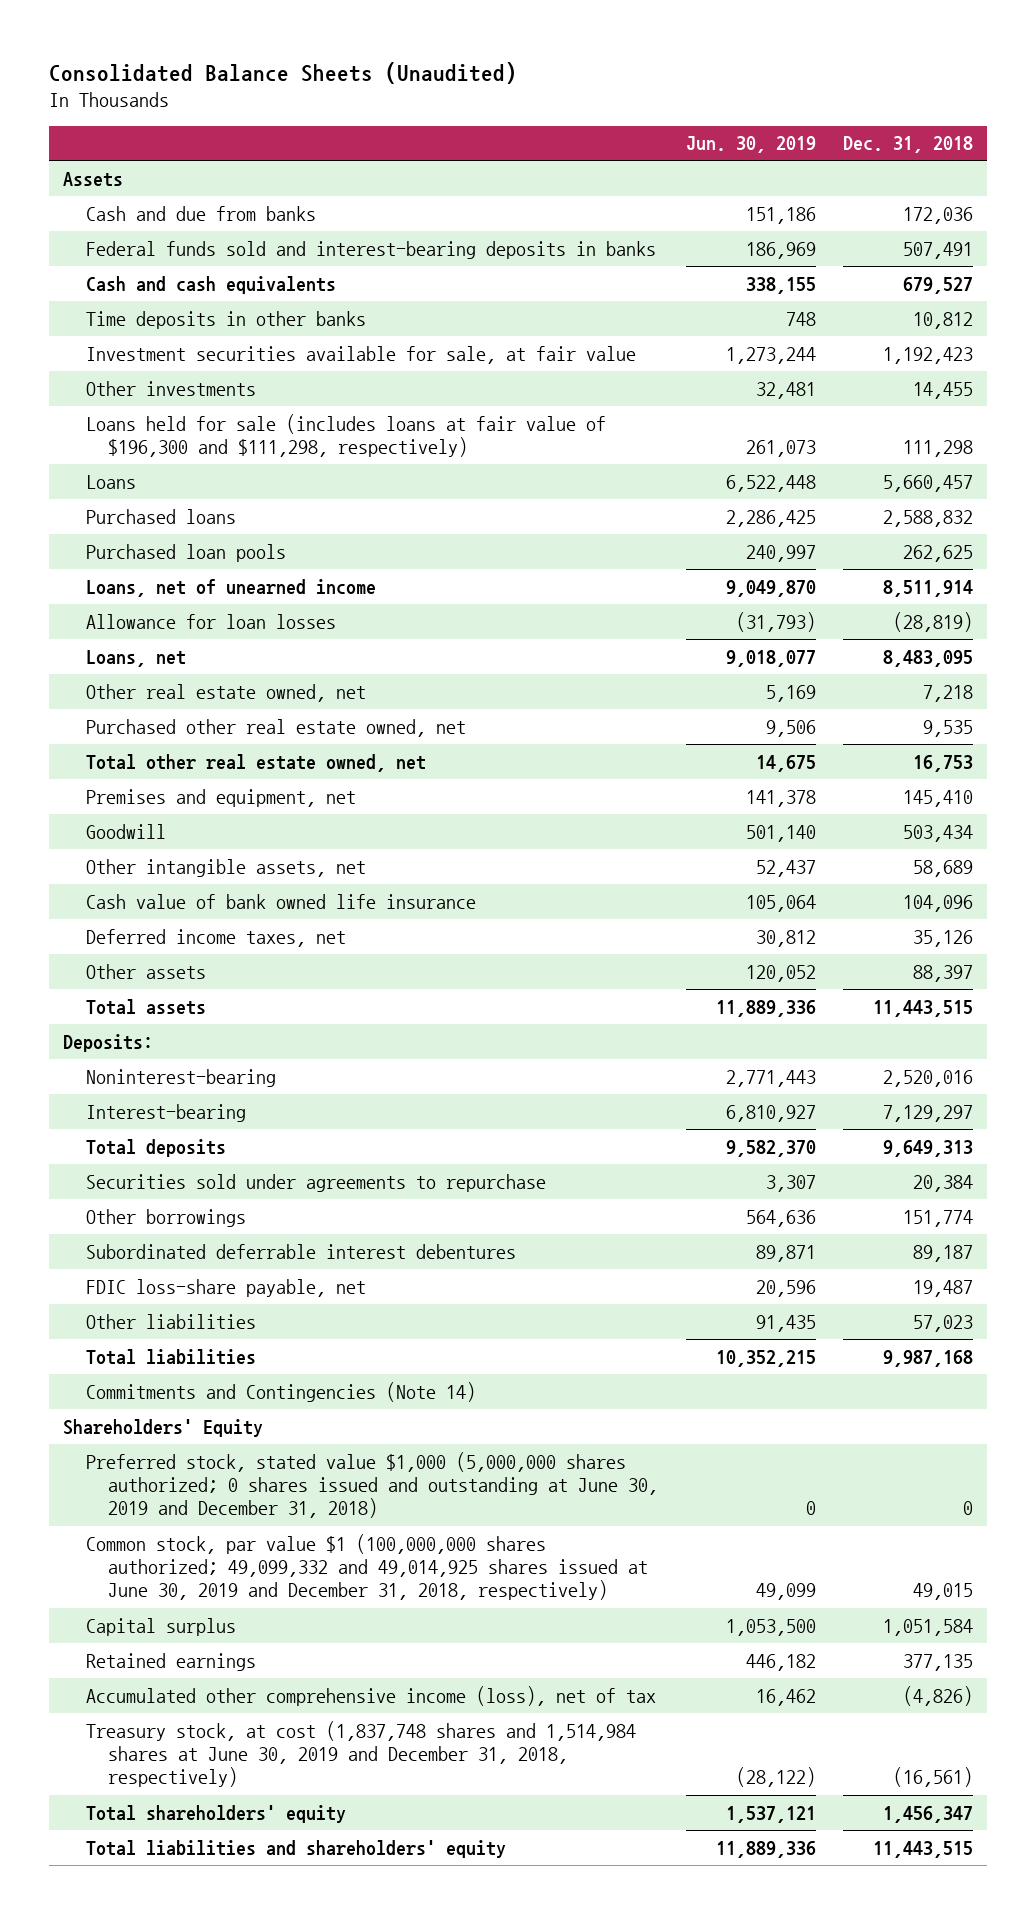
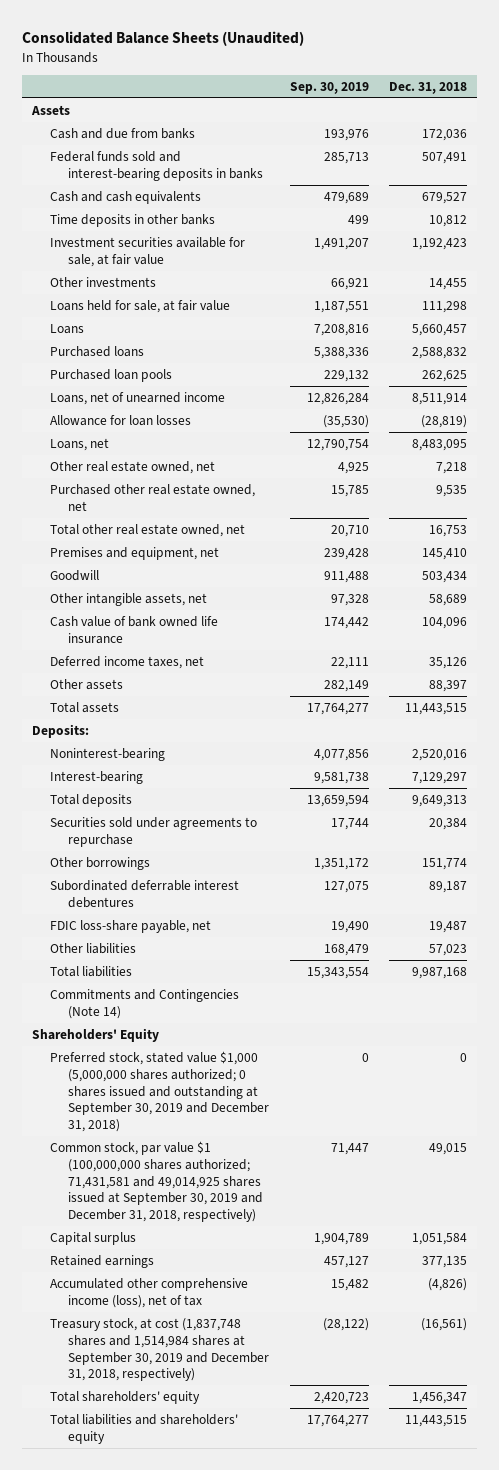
[685,136,816,154] Jun. 30, 2019 -> none
none -> [289,82,369,95] Sep. 30, 2019
[85,413,606,458] Loans held for sale (includes loans at fair value of $196,300 and $111,298, respectively) -> [50,299,231,313] Loans held for sale, at fair value
[85,1451,659,1519] Preferred stock, stated value $1,000 (5,000,000 shares authorized; 0 shares issued and outstanding at June 30, 2019 and December 31, 2018) -> [50,1050,270,1133] Preferred stock, stated value $1,000 (5,000,000 shares authorized; 0 shares issued and outstanding at September 30, 2019 and December 31, 2018)
[85,1533,649,1601] Common stock, par value $1 (100,000,000 shares authorized; 49,099,332 and 49,014,925 shares issued at June 30, 2019 and December 31, 2018, respectively) -> [50,1140,264,1223] Common stock, par value $1 (100,000,000 shares authorized; 71,431,581 and 49,014,925 shares issued at September 30, 2019 and December 31, 2018, respectively)
[85,1720,636,1788] Treasury stock, at cost (1,837,748 shares and 1,514,984 shares at June 30, 2019 and December 31, 2018, respectively) -> [50,1317,270,1382] Treasury stock, at cost (1,837,748 shares and 1,514,984 shares at September 30, 2019 and December 31, 2018, respectively)

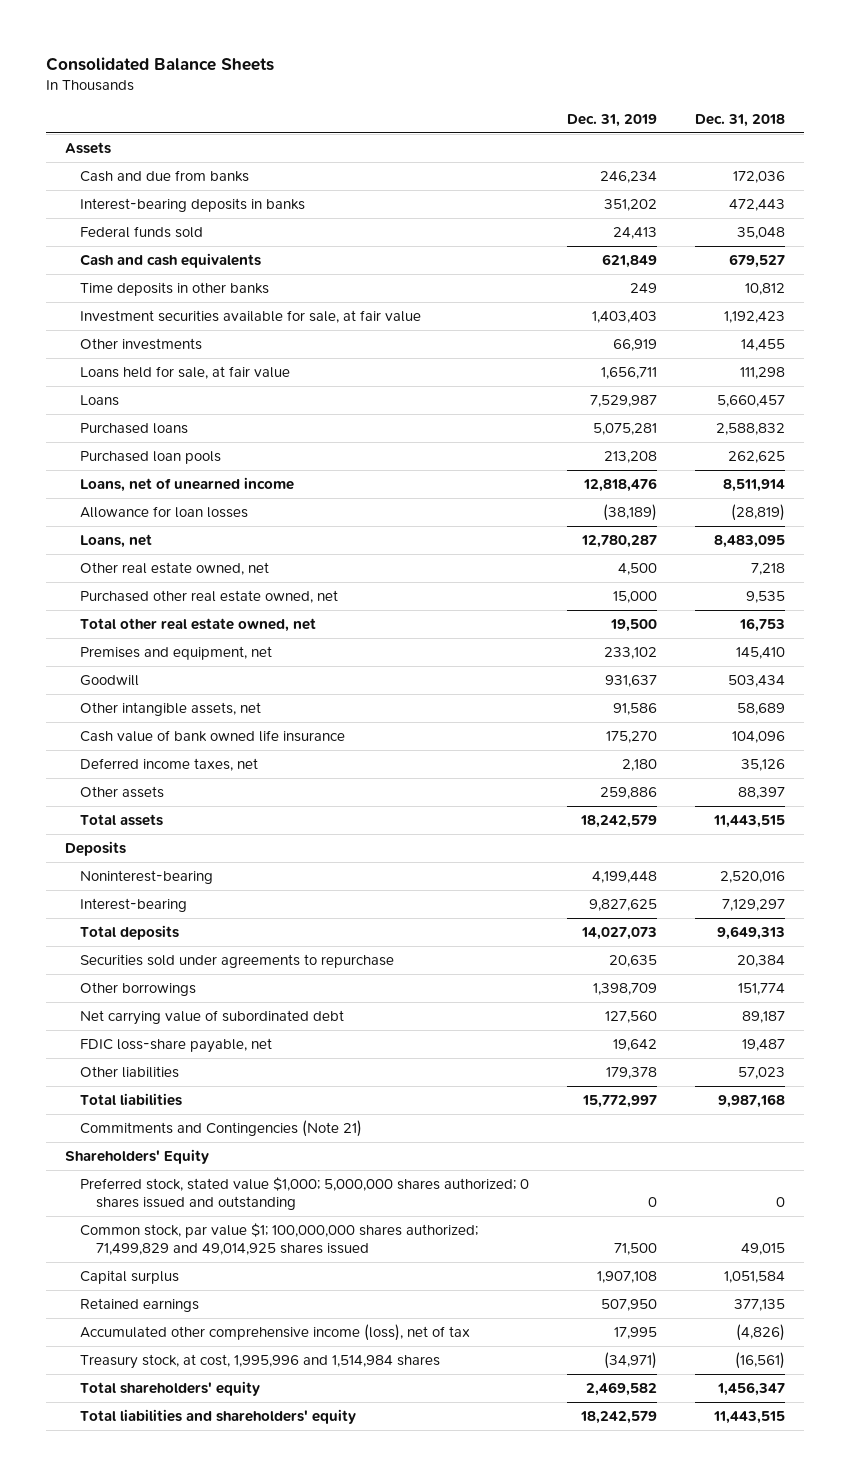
[21,31,304,47] Consolidated Balance Sheets (Unaudited) -> [46,56,275,71] Consolidated Balance Sheets
[289,82,369,95] Sep. 30, 2019 -> none
none -> [567,113,658,127] Dec. 31, 2019
none -> [80,198,306,213] Interest-bearing deposits in banks
[50,150,264,181] Federal funds sold and interest-bearing deposits in banks -> [80,226,204,239] Federal funds sold
[422,151,468,164] 507,491 -> [737,227,786,240] 35,048
[32,723,90,738] Deposits: -> [65,841,127,857] Deposits
[50,879,240,908] Subordinated deferrable interest debentures -> [80,1010,345,1026] Net carrying value of subordinated debt
[50,988,240,1019] Commitments and Contingencies (Note 14) -> [80,1120,363,1138] Commitments and Contingencies (Note 21)
[50,1050,270,1133] Preferred stock, stated value $1,000 (5,000,000 shares authorized; 0 shares issued and outstanding at September 30, 2019 and December 31, 2018) -> [80,1177,530,1211] Preferred stock, stated value $1,000; 5,000,000 shares authorized; 0 shares issued and outstanding
[50,1140,264,1223] Common stock, par value $1 (100,000,000 shares authorized; 71,431,581 and 49,014,925 shares issued at September 30, 2019 and December 31, 2018, respectively) -> [80,1223,479,1256] Common stock, par value $1; 100,000,000 shares authorized; 71,499,829 and 49,014,925 shares issued
[50,1317,270,1382] Treasury stock, at cost (1,837,748 shares and 1,514,984 shares at September 30, 2019 and December 31, 2018, respectively) -> [80,1354,441,1370] Treasury stock, at cost, 1,995,996 and 1,514,984 shares

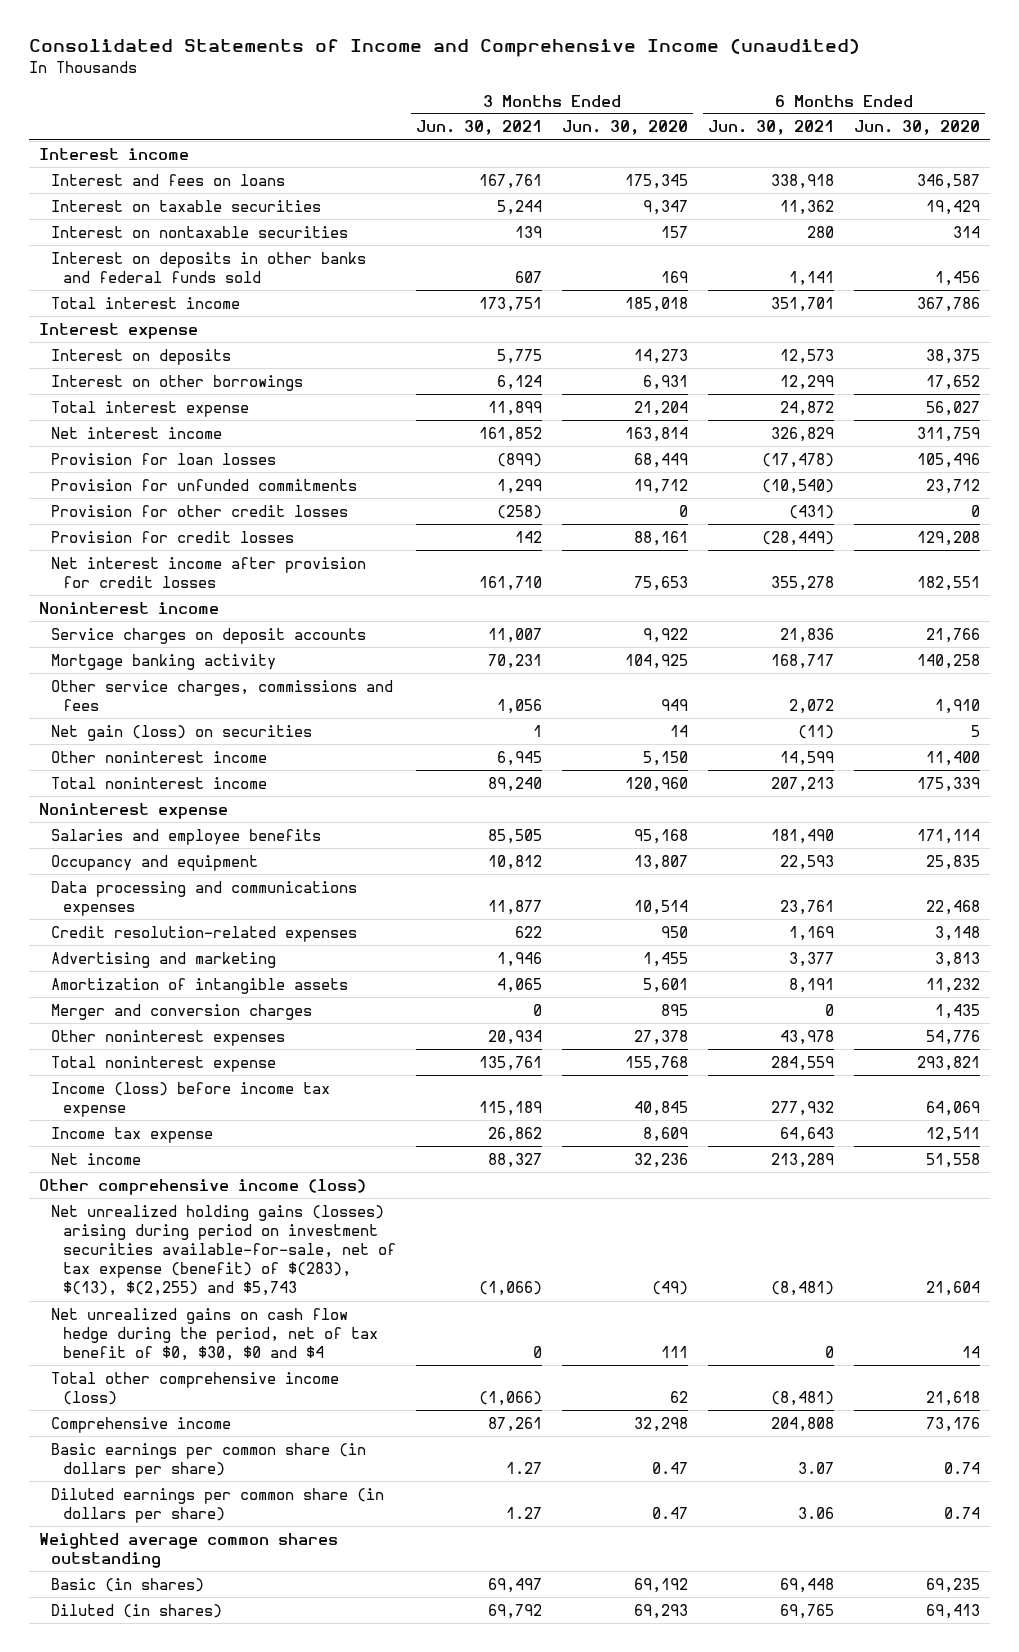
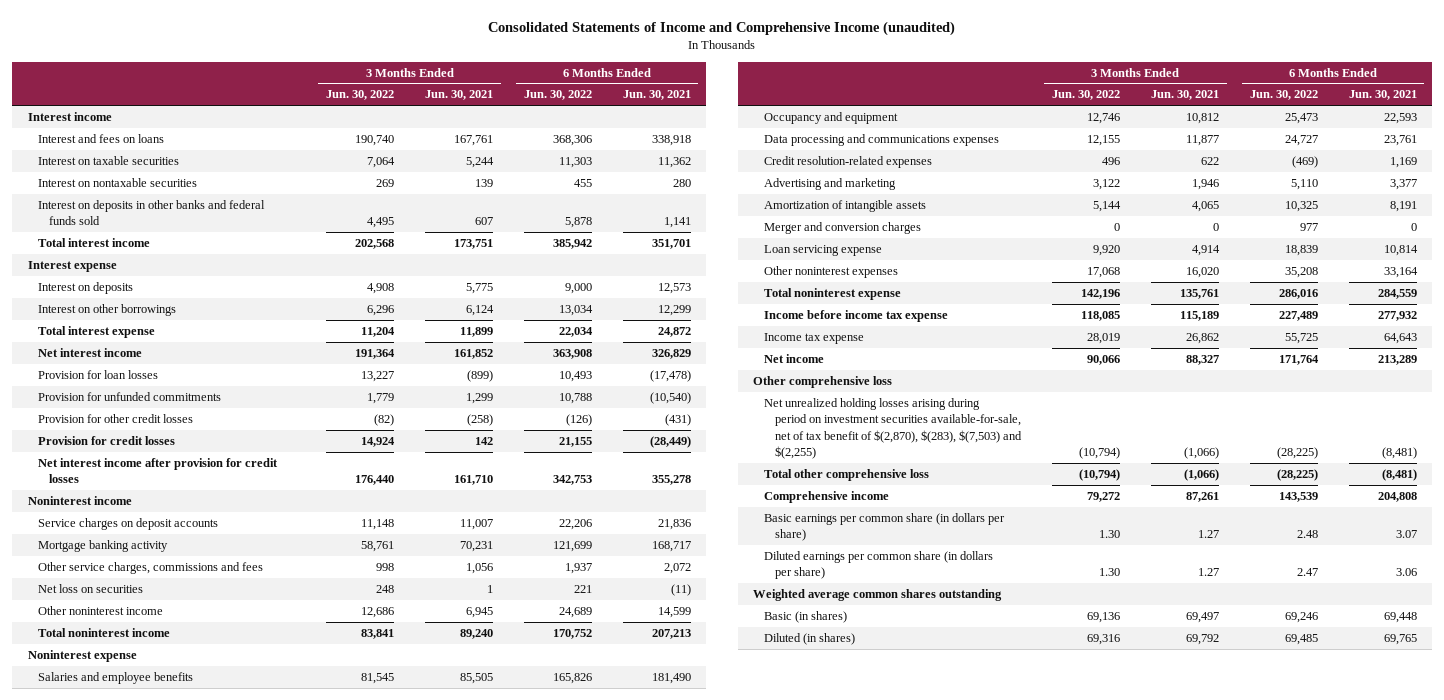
[562,120,689,136] Jun. 30, 2020 -> none
[854,120,981,136] Jun. 30, 2020 -> none
none -> [326,90,395,101] Jun. 30, 2022
none -> [523,90,592,101] Jun. 30, 2022
[50,724,312,741] Net gain (loss) on securities -> [38,583,144,593] Net loss on securities
none -> [764,244,883,256] Loan servicing expense
[488,1029,543,1045] 20,934 -> [1185,266,1219,278] 16,020
[780,1029,835,1045] 43,978 -> [1383,266,1418,278] 33,164
[50,1081,330,1117] Income (loss) before income tax expense -> [764,309,949,322] Income before income tax expense
[50,1307,379,1362] Net unrealized gains on cash flow hedge during the period, net of tax benefit of $0, $30, $0 and $4 -> none
[38,1178,366,1195] Other comprehensive income (loss) -> [753,375,893,388] Other comprehensive loss
[50,1204,397,1297] Net unrealized holding gains (losses) arising during period on investment securities available-for-sale, net of tax expense (benefit) of $(283), $(13), $(2,255) and $5,743 -> [764,397,1023,460] Net unrealized holding losses arising during period on investment securities available-for-sale, net of tax benefit of $(2,870), $(283), $(7,503) and $(2,255)
[50,1371,339,1405] Total other comprehensive income (loss) -> [764,468,930,481] Total other comprehensive loss

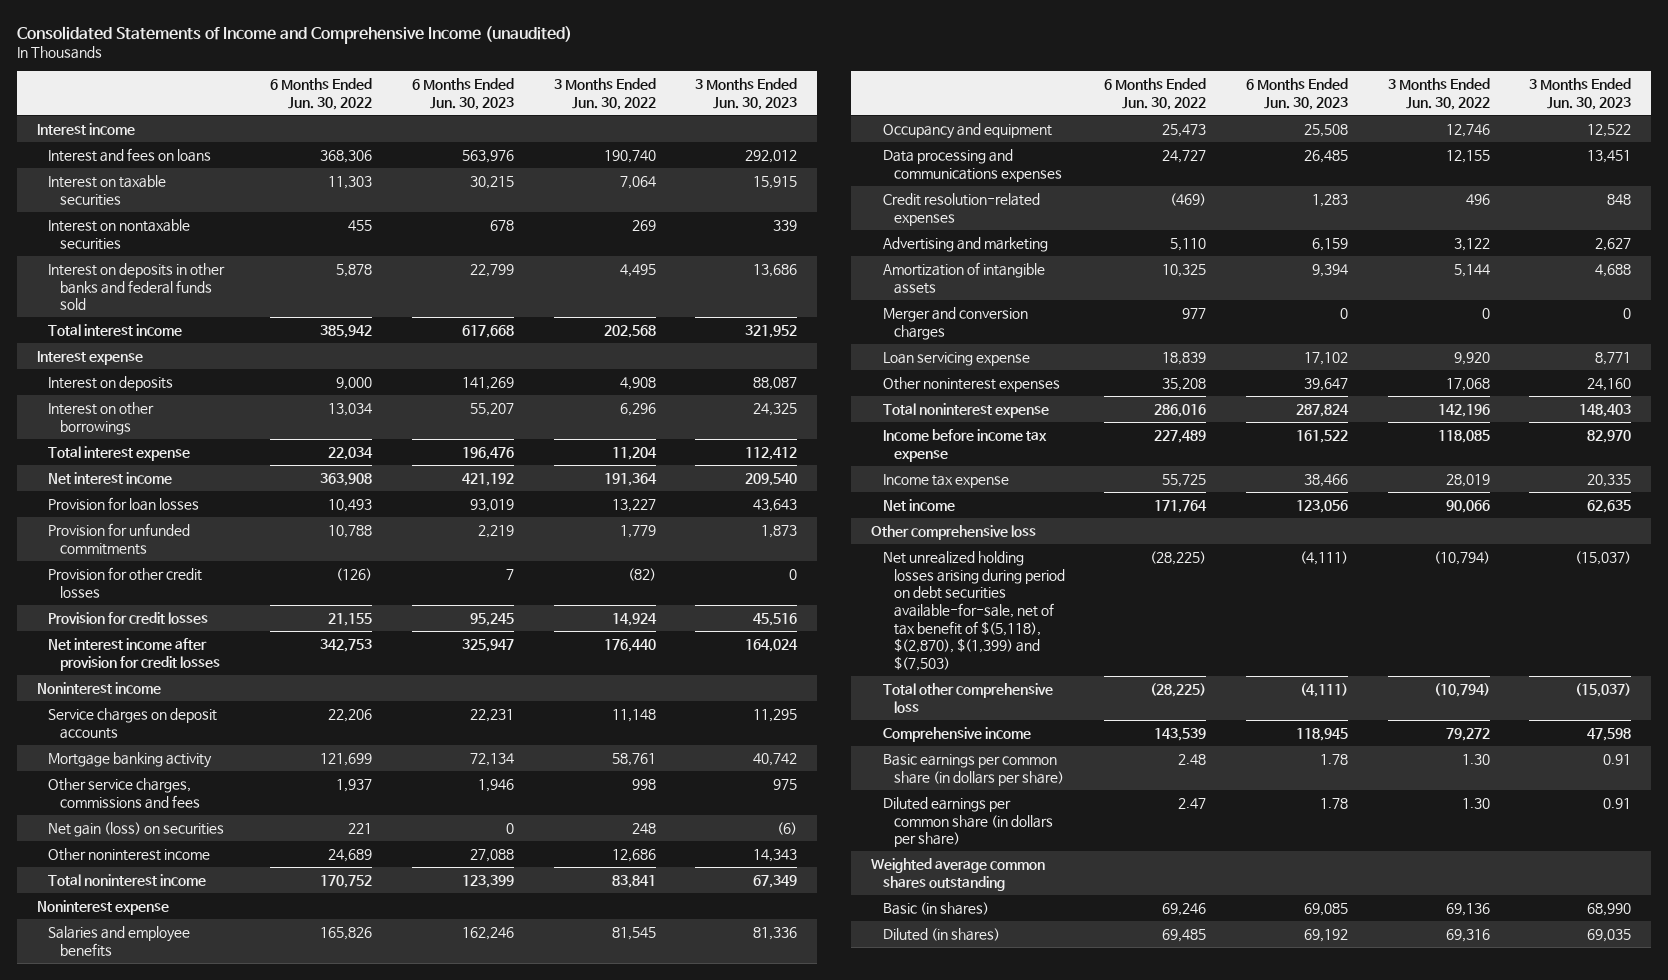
[425,90,494,101] Jun. 30, 2021 -> none
[622,90,691,101] Jun. 30, 2021 -> none
none -> [411,78,514,110] 6 Months Ended Jun. 30, 2023
none -> [695,78,798,110] 3 Months Ended Jun. 30, 2023
[38,583,144,593] Net loss on securities -> [48,821,225,837] Net gain (loss) on securities
[764,397,1023,460] Net unrealized holding losses arising during period on investment securities available-for-sale, net of tax benefit of $(2,870), $(283), $(7,503) and $(2,255) -> [882,550,1065,671] Net unrealized holding losses arising during period on debt securities available-for-sale, net of tax benefit of $(5,118), $(2,870), $(1,399) and $(7,503)

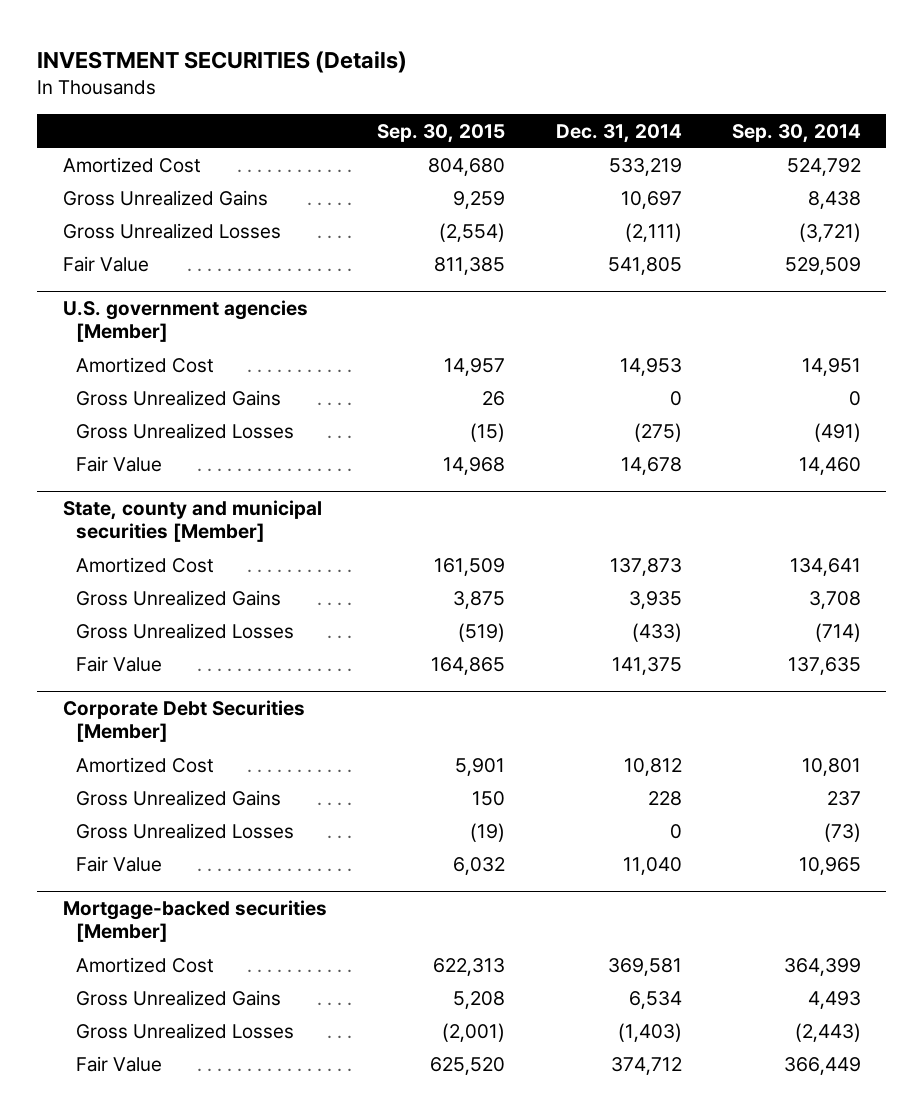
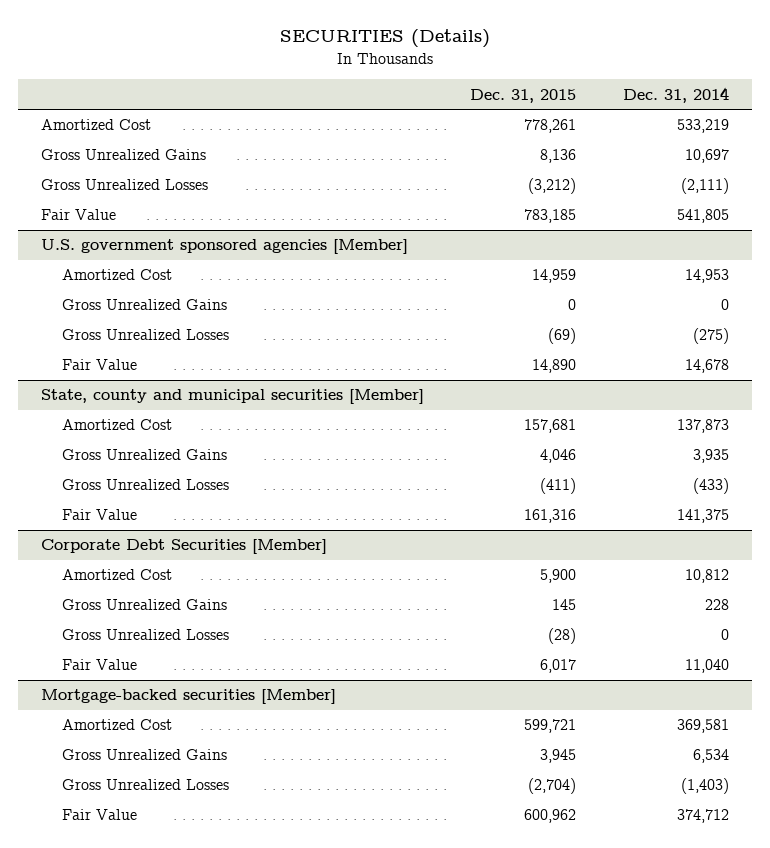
[37,50,408,73] INVESTMENT SECURITIES (Details) -> [279,29,490,49] SECURITIES (Details)
[377,123,506,143] Sep. 30, 2015 -> none
[731,123,861,143] Sep. 30, 2014 -> none
none -> [470,88,577,103] Dec. 31, 2015
[62,300,308,342] U.S. government agencies [Member] -> [40,239,408,255] U.S. government sponsored agencies [Member]

